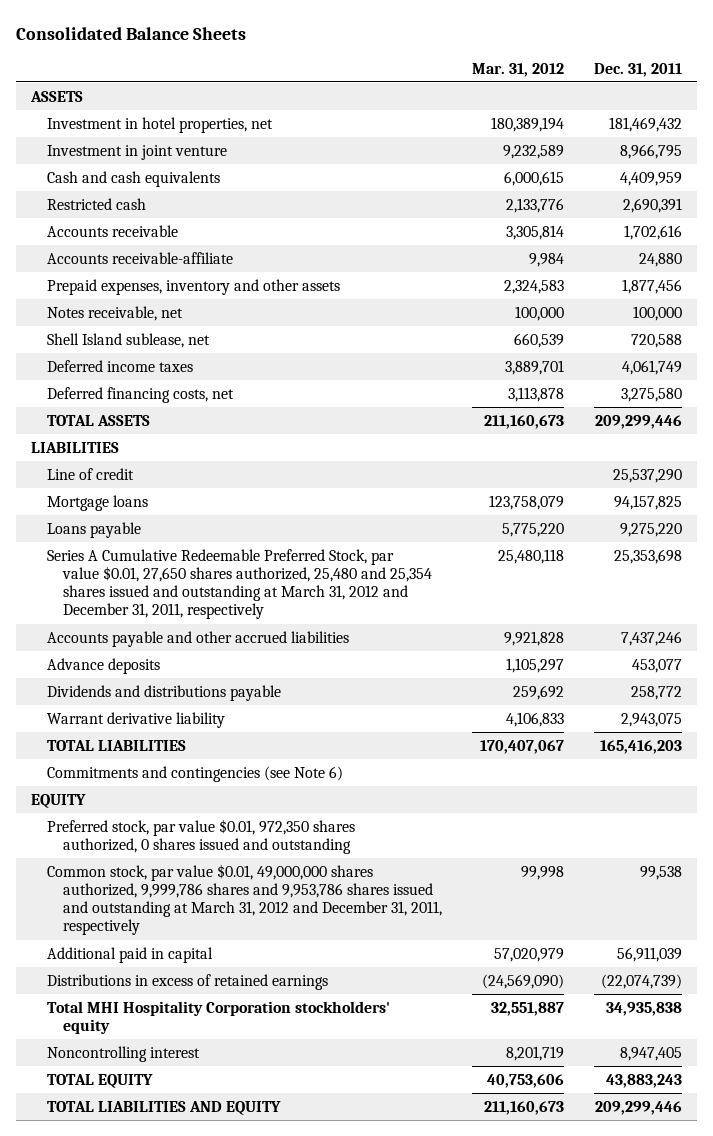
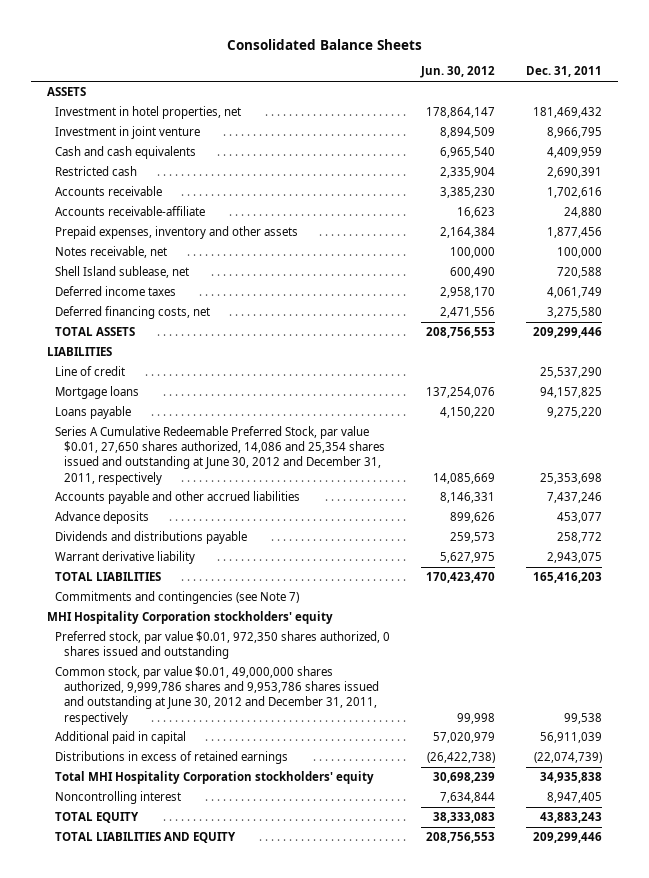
[471,62,564,77] Mar. 31, 2012 -> none
none -> [420,66,496,79] Jun. 30, 2012
[46,548,432,620] Series A Cumulative Redeemable Preferred Stock, par value $0.01, 27,650 shares authorized, 25,480 and 25,354 shares issued and outstanding at March 31, 2012 and December 31, 2011, respectively -> [55,426,385,485] Series A Cumulative Redeemable Preferred Stock, par value $0.01, 27,650 shares authorized, 14,086 and 25,354 shares issued and outstanding at June 30, 2012 and December 31, 2011, respectively
[46,765,343,782] Commitments and contingencies (see Note 6) -> [55,591,300,605] Commitments and contingencies (see Note 7)
[31,793,87,808] EQUITY -> [46,611,333,625] MHI Hospitality Corporation stockholders' equity
[46,863,442,936] Common stock, par value $0.01, 49,000,000 shares authorized, 9,999,786 shares and 9,953,786 shares issued and outstanding at March 31, 2012 and December 31, 2011, respectively -> [55,666,379,725] Common stock, par value $0.01, 49,000,000 shares authorized, 9,999,786 shares and 9,953,786 shares issued and outstanding at June 30, 2012 and December 31, 2011, respectively

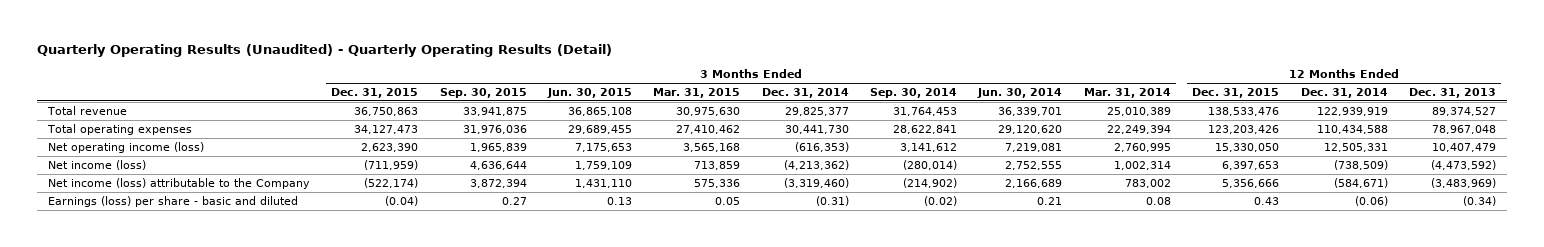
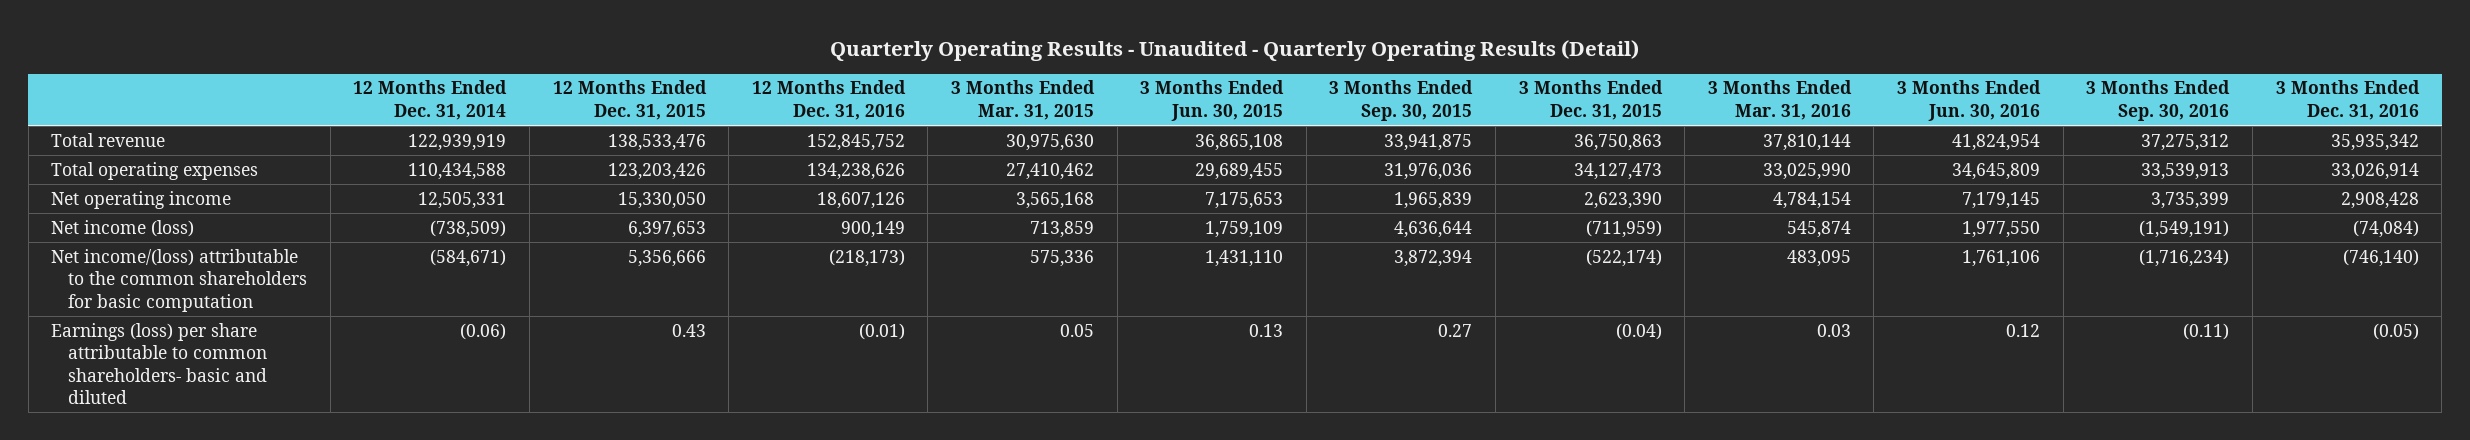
[37,44,613,58] Quarterly Operating Results (Unaudited) - Quarterly Operating Results (Detail) -> [830,39,1640,61] Quarterly Operating Results - Unaudited - Quarterly Operating Results (Detail)
[761,87,849,98] Dec. 31, 2014 -> none
[870,87,958,98] Sep. 30, 2014 -> none
[977,87,1063,98] Jun. 30, 2014 -> none
[1083,87,1171,98] Mar. 31, 2014 -> none
[1408,87,1496,98] Dec. 31, 2013 -> none
none -> [751,80,906,120] 12 Months Ended Dec. 31, 2016
none -> [1707,80,1852,120] 3 Months Ended Mar. 31, 2016
none -> [1897,80,2042,121] 3 Months Ended Jun. 30, 2016
none -> [2086,80,2231,121] 3 Months Ended Sep. 30, 2016
none -> [2275,80,2420,120] 3 Months Ended Dec. 31, 2016
[47,141,204,153] Net operating income (loss) -> [51,190,232,209] Net operating income
[47,177,310,189] Net income (loss) attributable to the Company -> [51,248,308,312] Net income/(loss) attributable to the common shareholders for basic computation
[47,195,298,207] Earnings (loss) per share - basic and diluted -> [51,322,268,405] Earnings (loss) per share attributable to common shareholders- basic and diluted

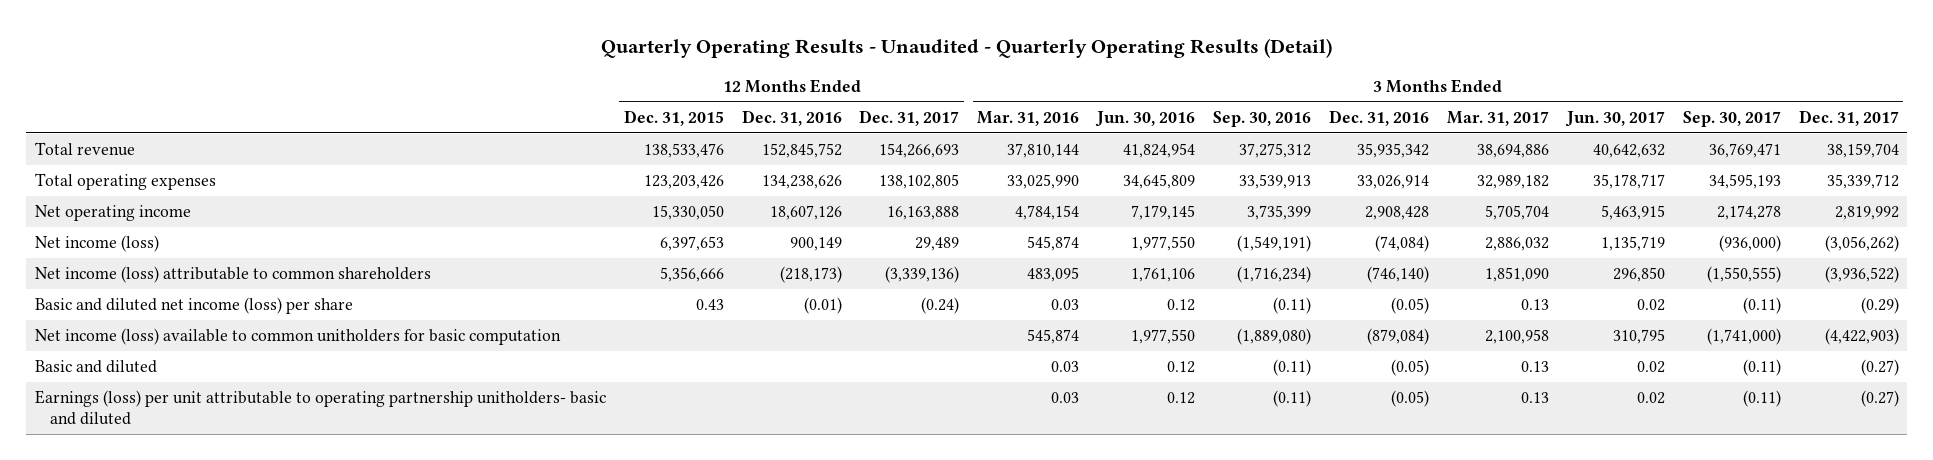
[353,80,508,120] 12 Months Ended Dec. 31, 2014 -> none
[950,80,1095,120] 3 Months Ended Mar. 31, 2015 -> none
[1140,80,1285,121] 3 Months Ended Jun. 30, 2015 -> none
[1329,80,1474,121] 3 Months Ended Sep. 30, 2015 -> none
[1518,80,1663,120] 3 Months Ended Dec. 31, 2015 -> none
none -> [859,109,960,126] Dec. 31, 2017
none -> [1446,110,1549,126] Mar. 31, 2017
none -> [1564,110,1665,127] Jun. 30, 2017
none -> [1682,110,1781,127] Sep. 30, 2017
none -> [1798,109,1899,126] Dec. 31, 2017
[51,248,308,312] Net income/(loss) attributable to the common shareholders for basic computation -> [34,266,431,284] Net income (loss) attributable to common shareholders
[51,322,268,405] Earnings (loss) per share attributable to common shareholders- basic and diluted -> [34,297,353,315] Basic and diluted net income (loss) per share
none -> [34,328,561,346] Net income (loss) available to common unitholders for basic computation
none -> [34,360,157,374] Basic and diluted
none -> [34,390,606,426] Earnings (loss) per unit attributable to operating partnership unitholders- basic and diluted

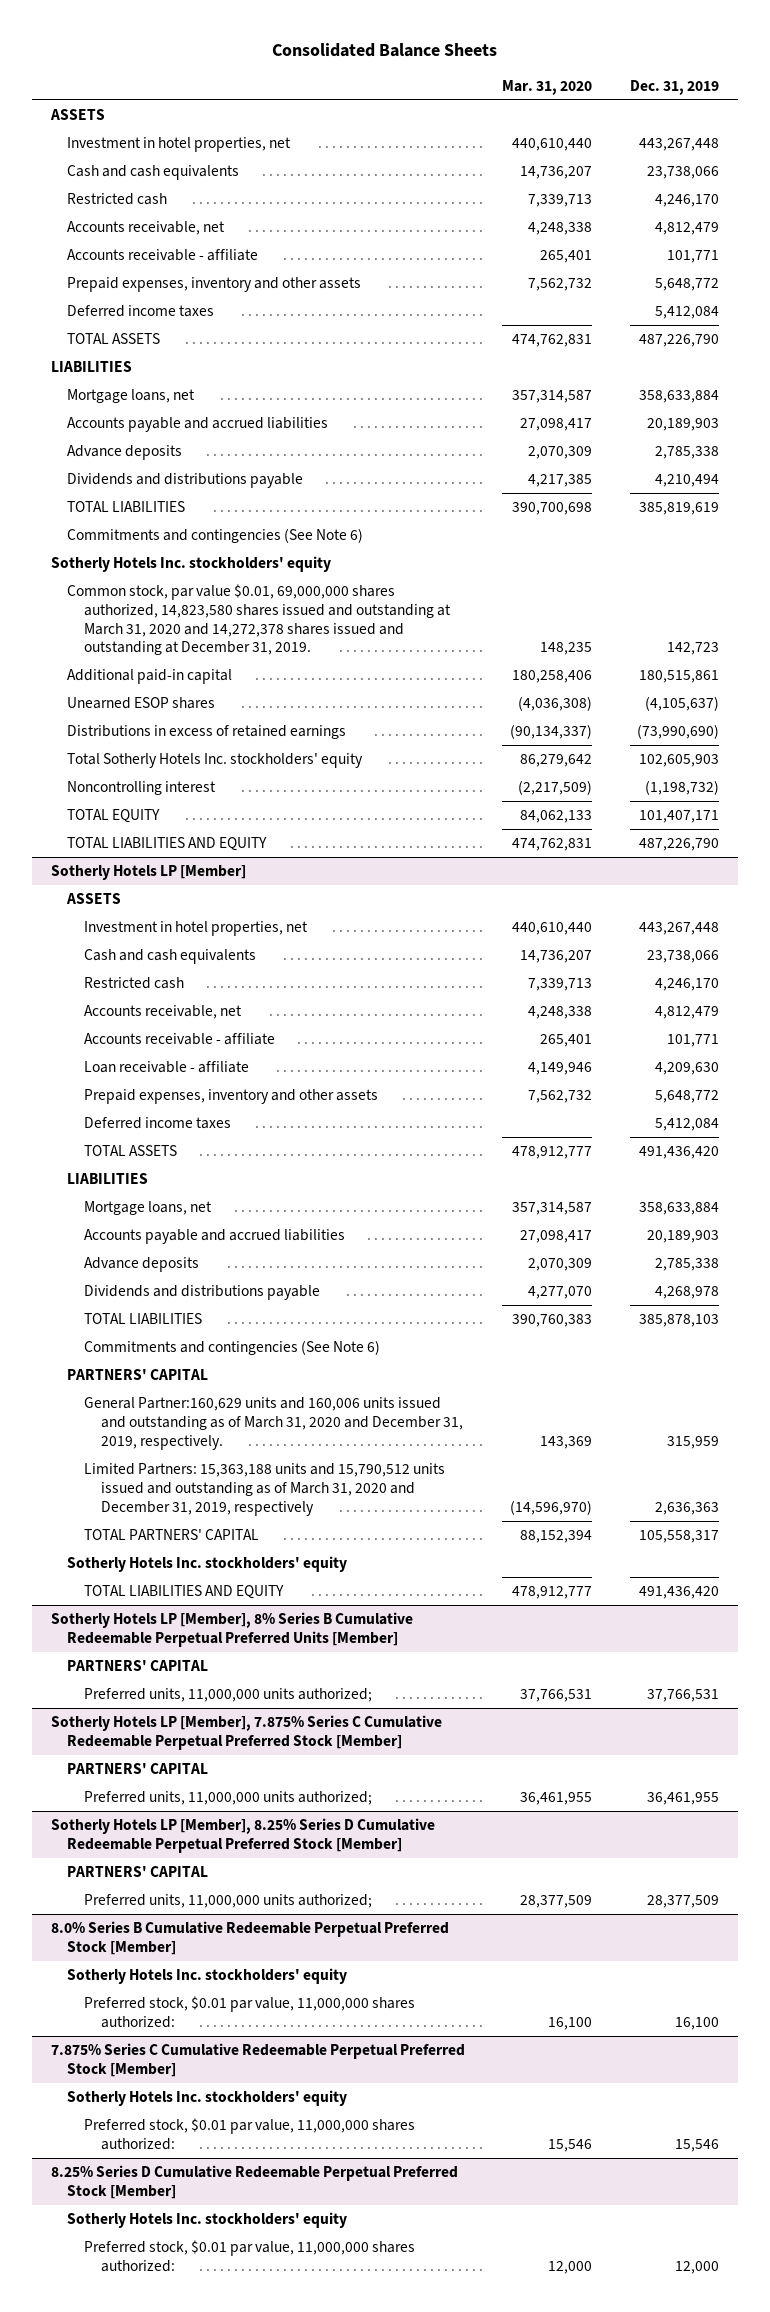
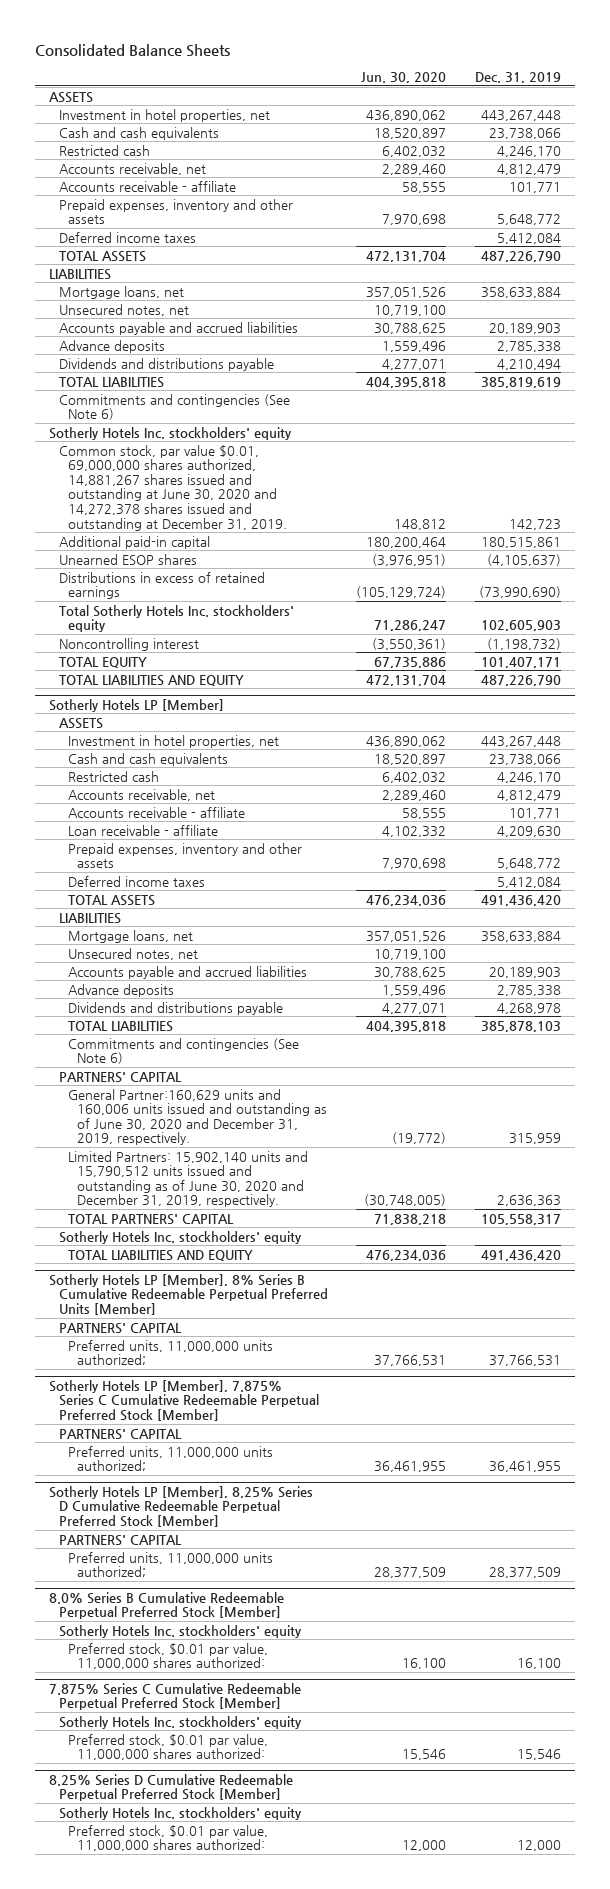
[502,79,593,95] Mar. 31, 2020 -> none
none -> [361,71,447,83] Jun. 30, 2020
none -> [58,303,189,316] Unsecured notes, net
[67,584,451,656] Common stock, par value $0.01, 69,000,000 shares authorized, 14,823,580 shares issued and outstanding at March 31, 2020 and 14,272,378 shares issued and outstanding at December 31, 2019. -> [58,444,287,531] Common stock, par value $0.01, 69,000,000 shares authorized, 14,881,267 shares issued and outstanding at June 30, 2020 and 14,272,378 shares issued and outstanding at December 31, 2019.
none -> [67,947,198,960] Unsecured notes, net
[83,1397,463,1450] General Partner:160,629 units and 160,006 units issued and outstanding as of March 31, 2020 and December 31, 2019, respectively. -> [67,1088,328,1146] General Partner:160,629 units and 160,006 units issued and outstanding as of June 30, 2020 and December 31, 2019, respectively.
[83,1463,445,1516] Limited Partners: 15,363,188 units and 15,790,512 units issued and outstanding as of March 31, 2020 and December 31, 2019, respectively -> [67,1150,308,1208] Limited Partners: 15,902,140 units and 15,790,512 units issued and outstanding as of June 30, 2020 and December 31, 2019, respectively.

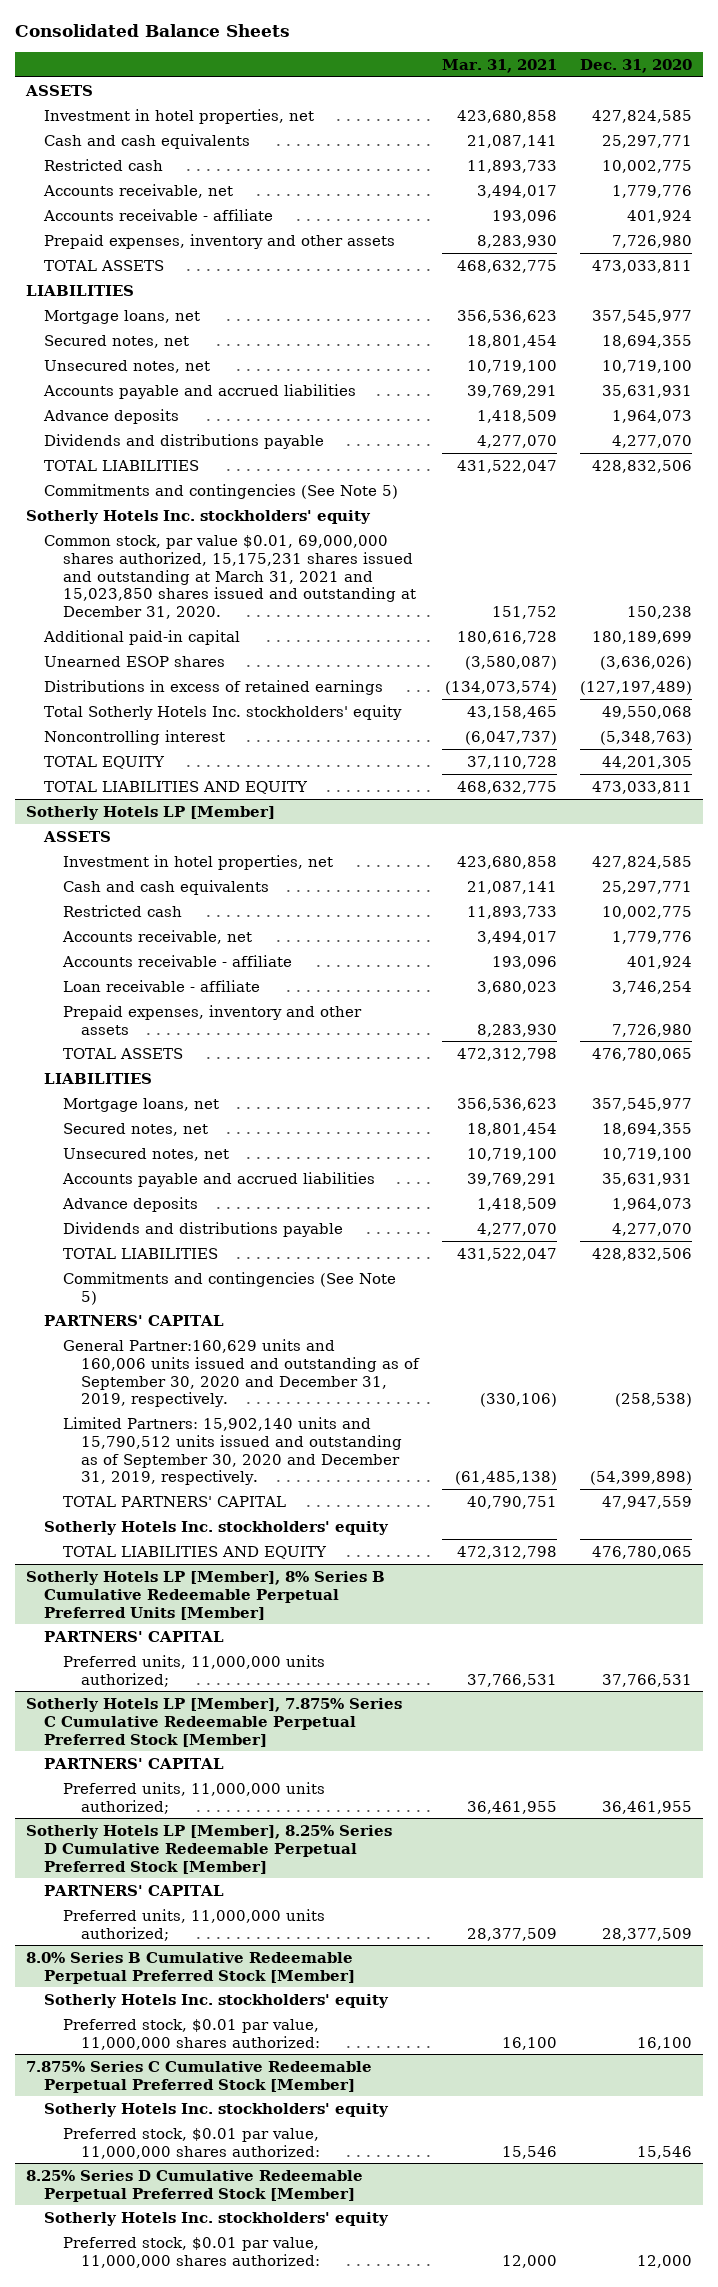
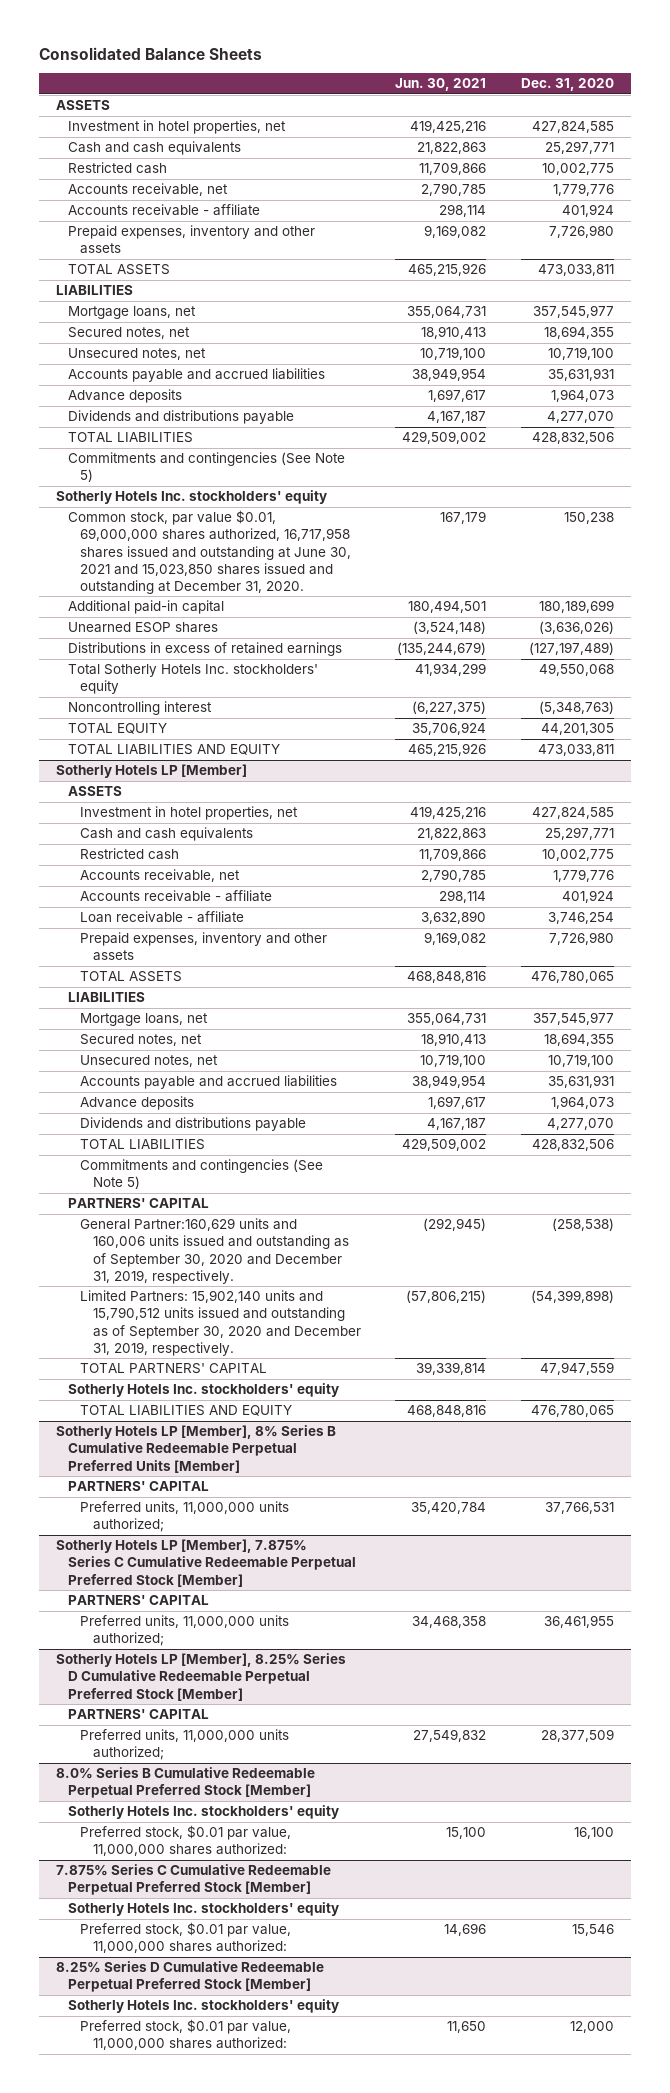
[441,58,557,73] Mar. 31, 2021 -> none
none -> [395,78,487,92] Jun. 30, 2021
[44,534,416,620] Common stock, par value $0.01, 69,000,000 shares authorized, 15,175,231 shares issued and outstanding at March 31, 2021 and 15,023,850 shares issued and outstanding at December 31, 2020. -> [68,510,352,594] Common stock, par value $0.01, 69,000,000 shares authorized, 16,717,958 shares issued and outstanding at June 30, 2021 and 15,023,850 shares issued and outstanding at December 31, 2020.

